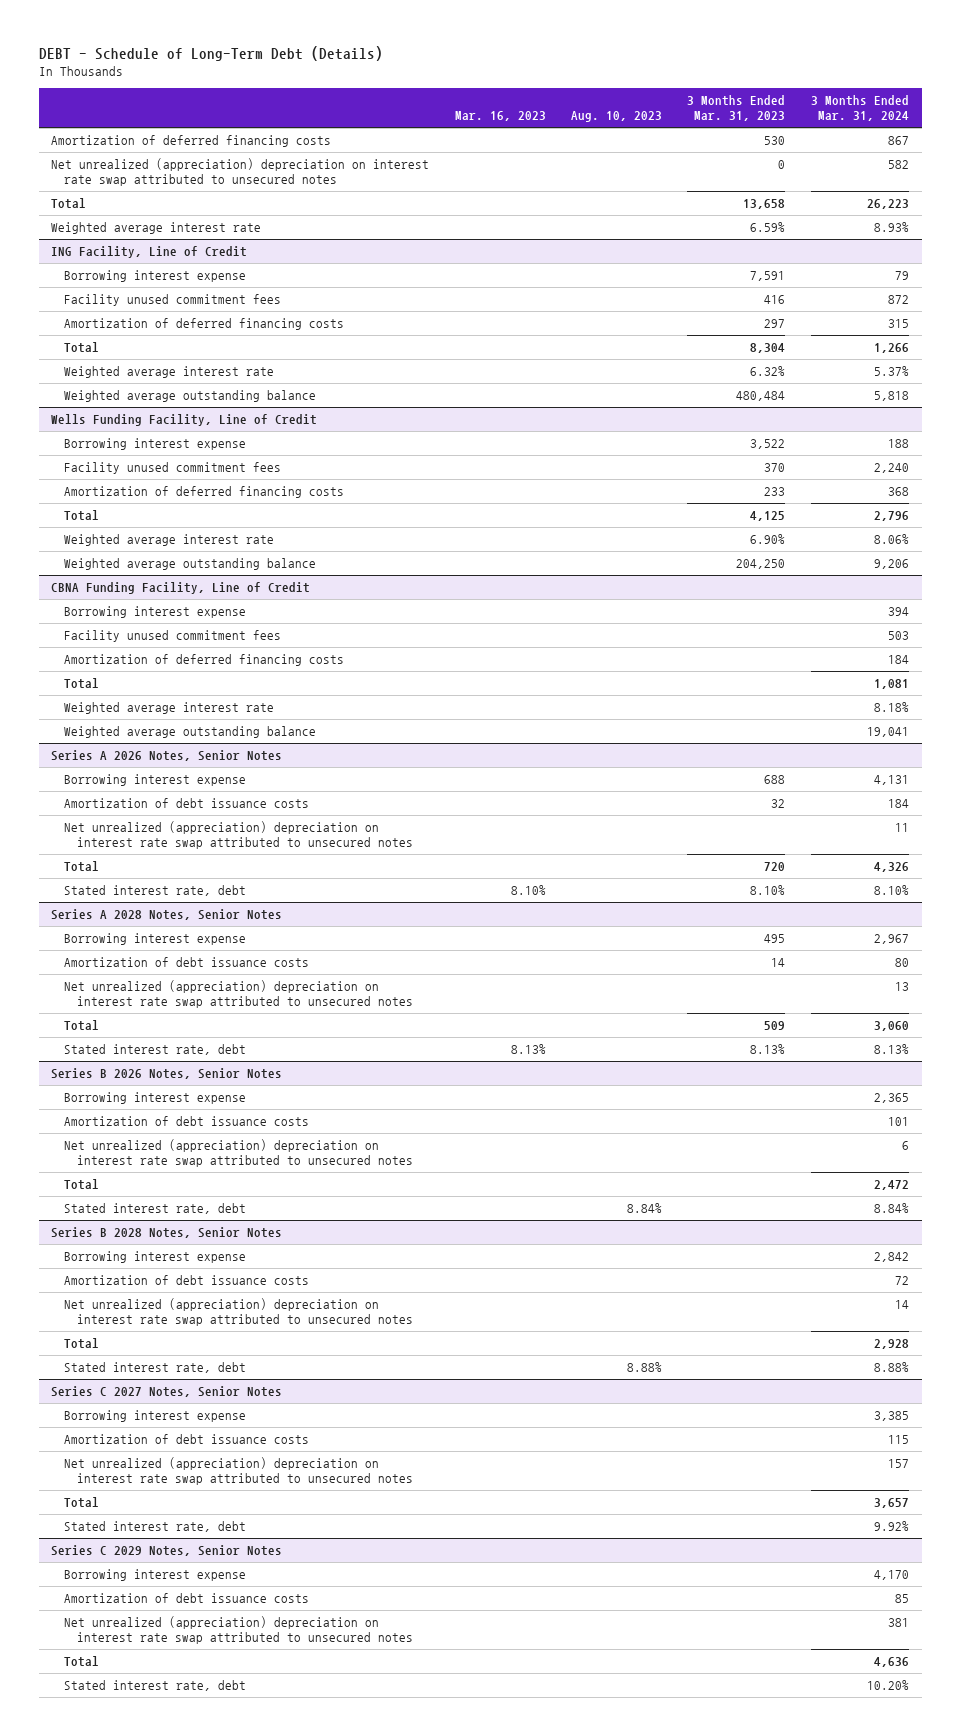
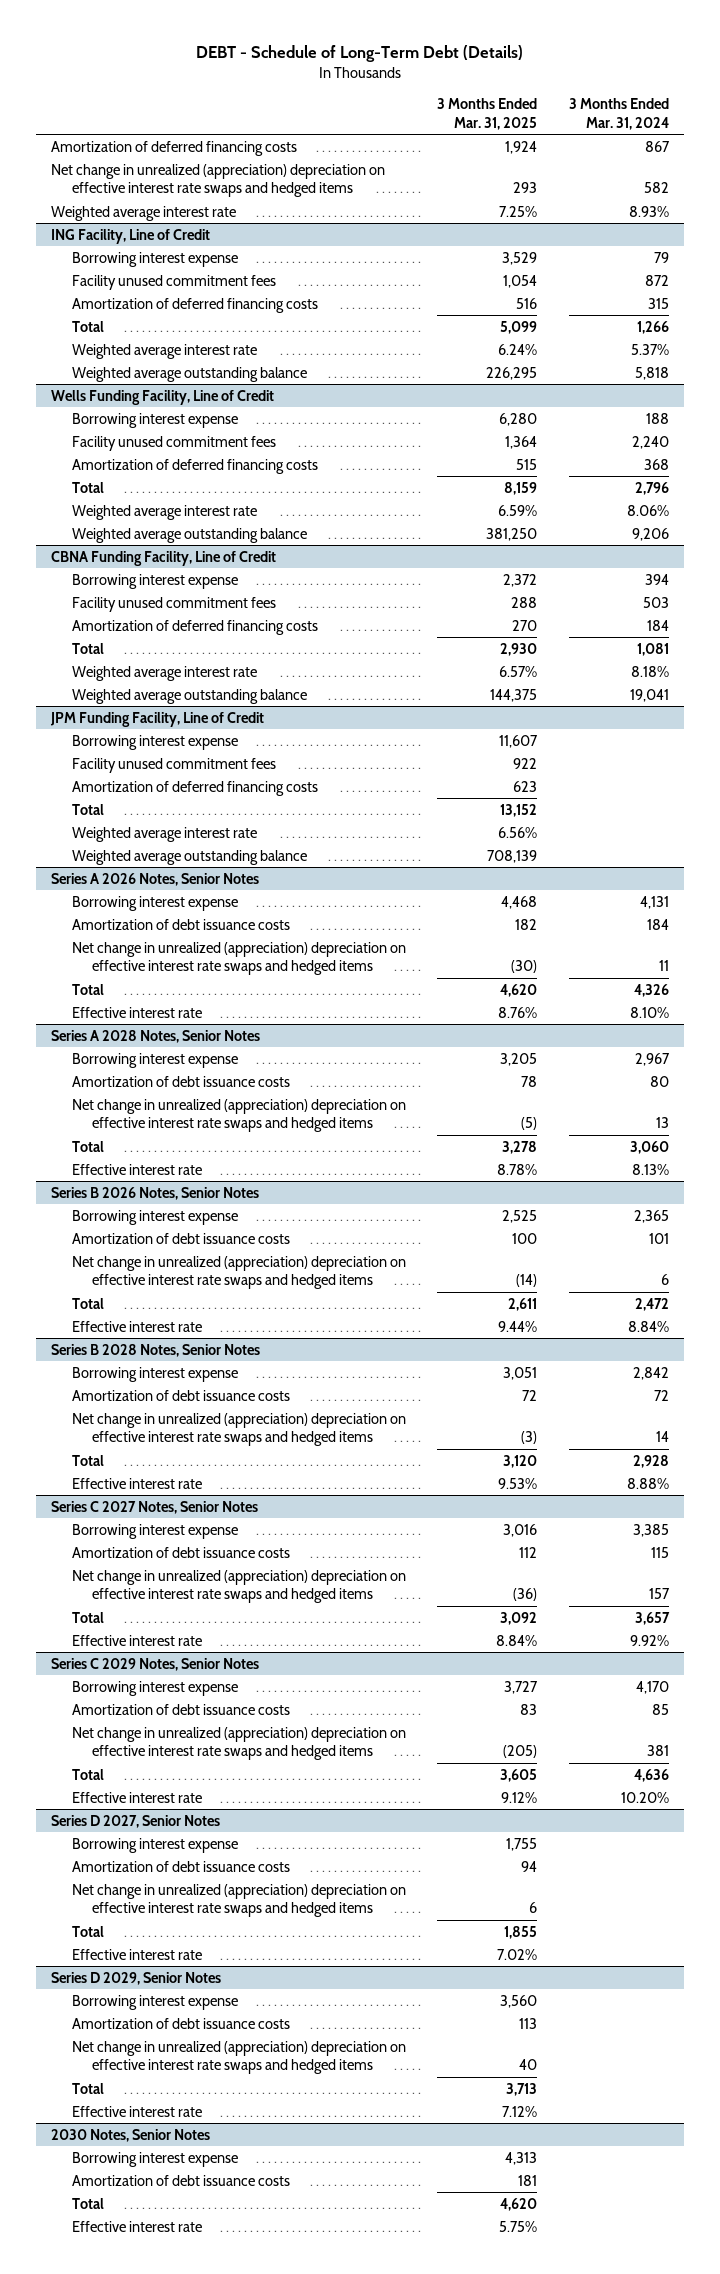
[454,110,546,121] Mar. 16, 2023 -> none
[571,110,663,122] Aug. 10, 2023 -> none
[687,94,786,121] 3 Months Ended Mar. 31, 2023 -> none
none -> [437,97,538,130] 3 Months Ended Mar. 31, 2025
[51,198,87,210] Total -> none
[51,158,430,187] Net unrealized (appreciation) depreciation on interest rate swap attributed to unsecured notes -> [51,163,386,198] Net change in unrealized (appreciation) depreciation on effective interest rate swaps and hedged items
none -> [50,711,265,727] JPM Funding Facility, Line of Credit
none -> [71,734,238,750] Borrowing interest expense
none -> [71,757,276,773] Facility unused commitment fees
none -> [71,780,318,796] Amortization of deferred financing costs
none -> [71,803,104,815] Total
none -> [71,826,257,842] Weighted average interest rate
none -> [71,849,307,865] Weighted average outstanding balance
[64,821,414,850] Net unrealized (appreciation) depreciation on interest rate swap attributed to unsecured notes -> [71,941,406,976] Net change in unrealized (appreciation) depreciation on effective interest rate swaps and hedged items
[64,885,247,897] Stated interest rate, debt -> none
none -> [71,1006,202,1018] Effective interest rate
[64,980,414,1009] Net unrealized (appreciation) depreciation on interest rate swap attributed to unsecured notes -> [71,1098,406,1133] Net change in unrealized (appreciation) depreciation on effective interest rate swaps and hedged items
[64,1044,247,1056] Stated interest rate, debt -> [71,1163,202,1175] Effective interest rate
[64,1139,414,1168] Net unrealized (appreciation) depreciation on interest rate swap attributed to unsecured notes -> [71,1255,406,1290] Net change in unrealized (appreciation) depreciation on effective interest rate swaps and hedged items
[64,1203,247,1215] Stated interest rate, debt -> [71,1320,202,1332] Effective interest rate
[64,1298,414,1327] Net unrealized (appreciation) depreciation on interest rate swap attributed to unsecured notes -> [71,1412,406,1447] Net change in unrealized (appreciation) depreciation on effective interest rate swaps and hedged items
[64,1362,247,1374] Stated interest rate, debt -> [71,1477,202,1489] Effective interest rate
[64,1457,414,1486] Net unrealized (appreciation) depreciation on interest rate swap attributed to unsecured notes -> [71,1569,406,1604] Net change in unrealized (appreciation) depreciation on effective interest rate swaps and hedged items
[64,1521,247,1533] Stated interest rate, debt -> [71,1634,202,1646] Effective interest rate
[64,1616,414,1645] Net unrealized (appreciation) depreciation on interest rate swap attributed to unsecured notes -> [71,1726,406,1761] Net change in unrealized (appreciation) depreciation on effective interest rate swaps and hedged items
[64,1680,247,1692] Stated interest rate, debt -> none
none -> [71,1791,202,1803] Effective interest rate
none -> [51,1814,221,1828] Series D 2027, Senior Notes
none -> [71,1837,238,1853] Borrowing interest expense
none -> [71,1860,290,1872] Amortization of debt issuance costs
none -> [71,1883,406,1918] Net change in unrealized (appreciation) depreciation on effective interest rate swaps and hedged items
none -> [71,1925,104,1937] Total
none -> [71,1948,202,1960] Effective interest rate
none -> [51,1971,222,1985] Series D 2029, Senior Notes
none -> [71,1994,238,2010] Borrowing interest expense
none -> [71,2017,290,2029] Amortization of debt issuance costs
none -> [71,2040,406,2075] Net change in unrealized (appreciation) depreciation on effective interest rate swaps and hedged items
none -> [71,2082,104,2094] Total
none -> [71,2105,202,2117] Effective interest rate
none -> [51,2128,211,2142] 2030 Notes, Senior Notes
none -> [71,2151,238,2167] Borrowing interest expense
none -> [71,2174,290,2186] Amortization of debt issuance costs
none -> [71,2197,104,2209] Total
none -> [71,2220,202,2232] Effective interest rate

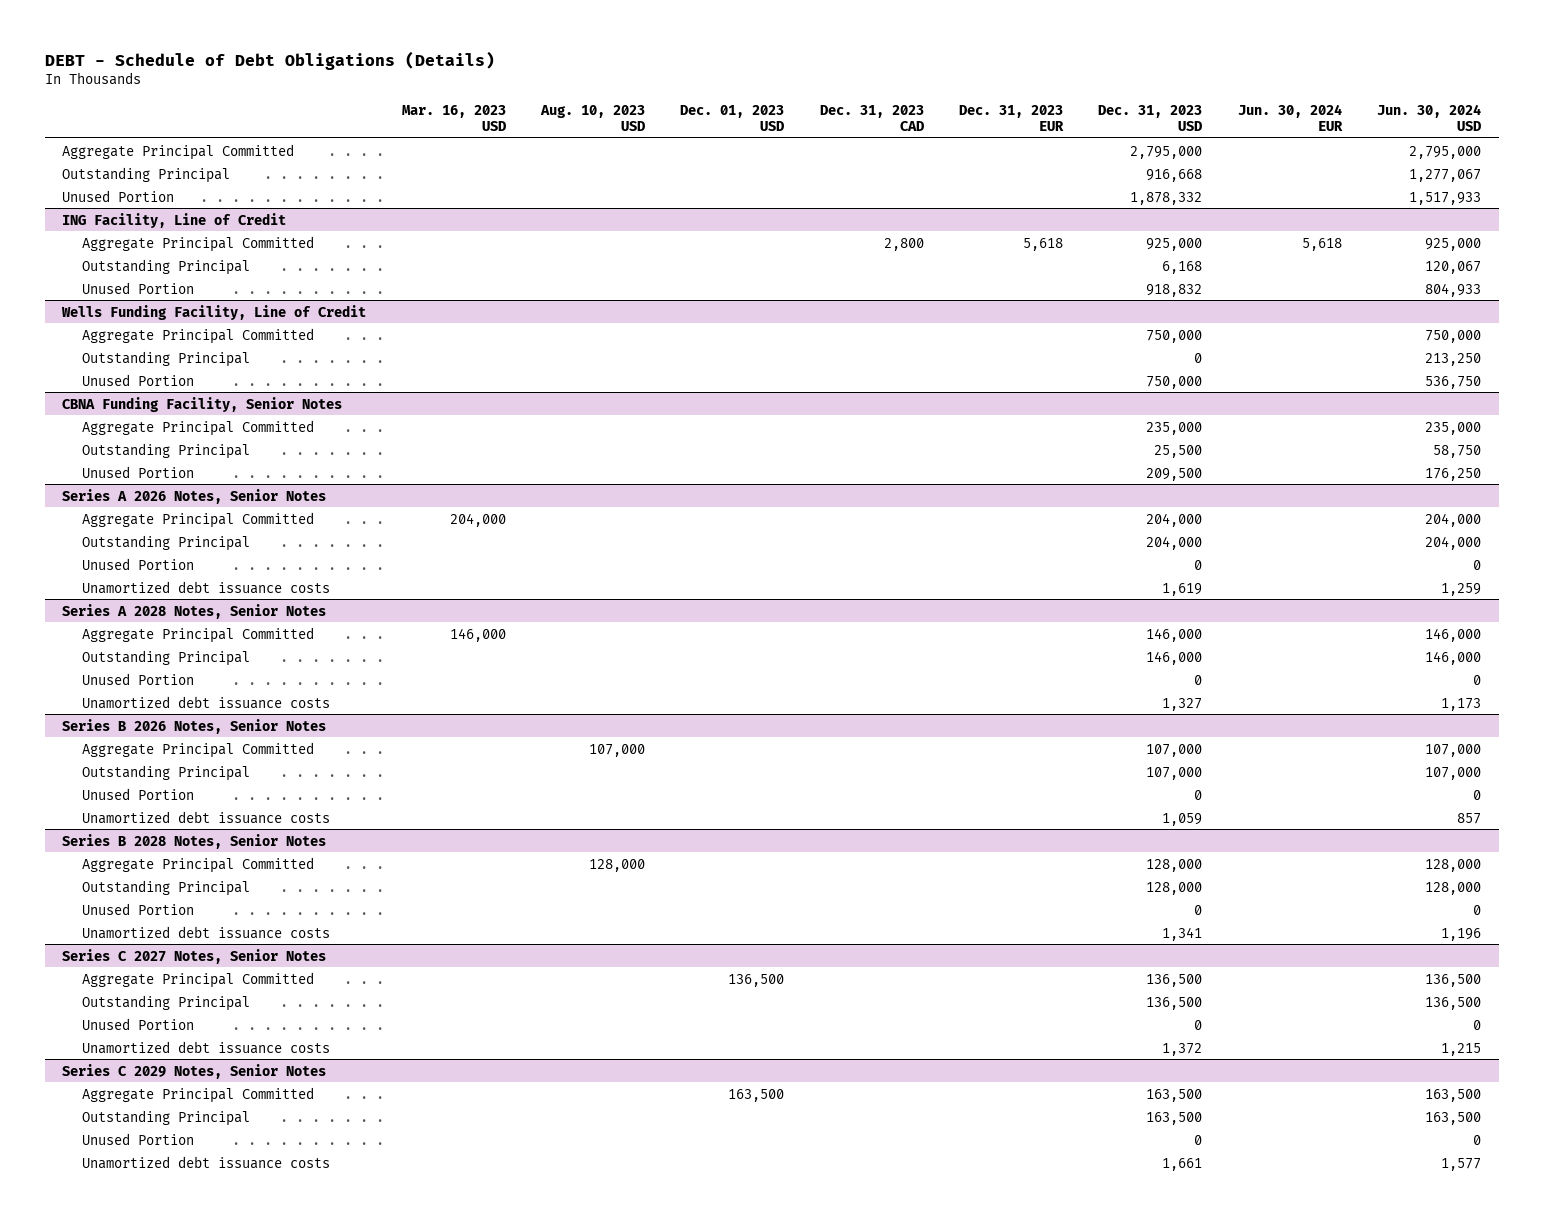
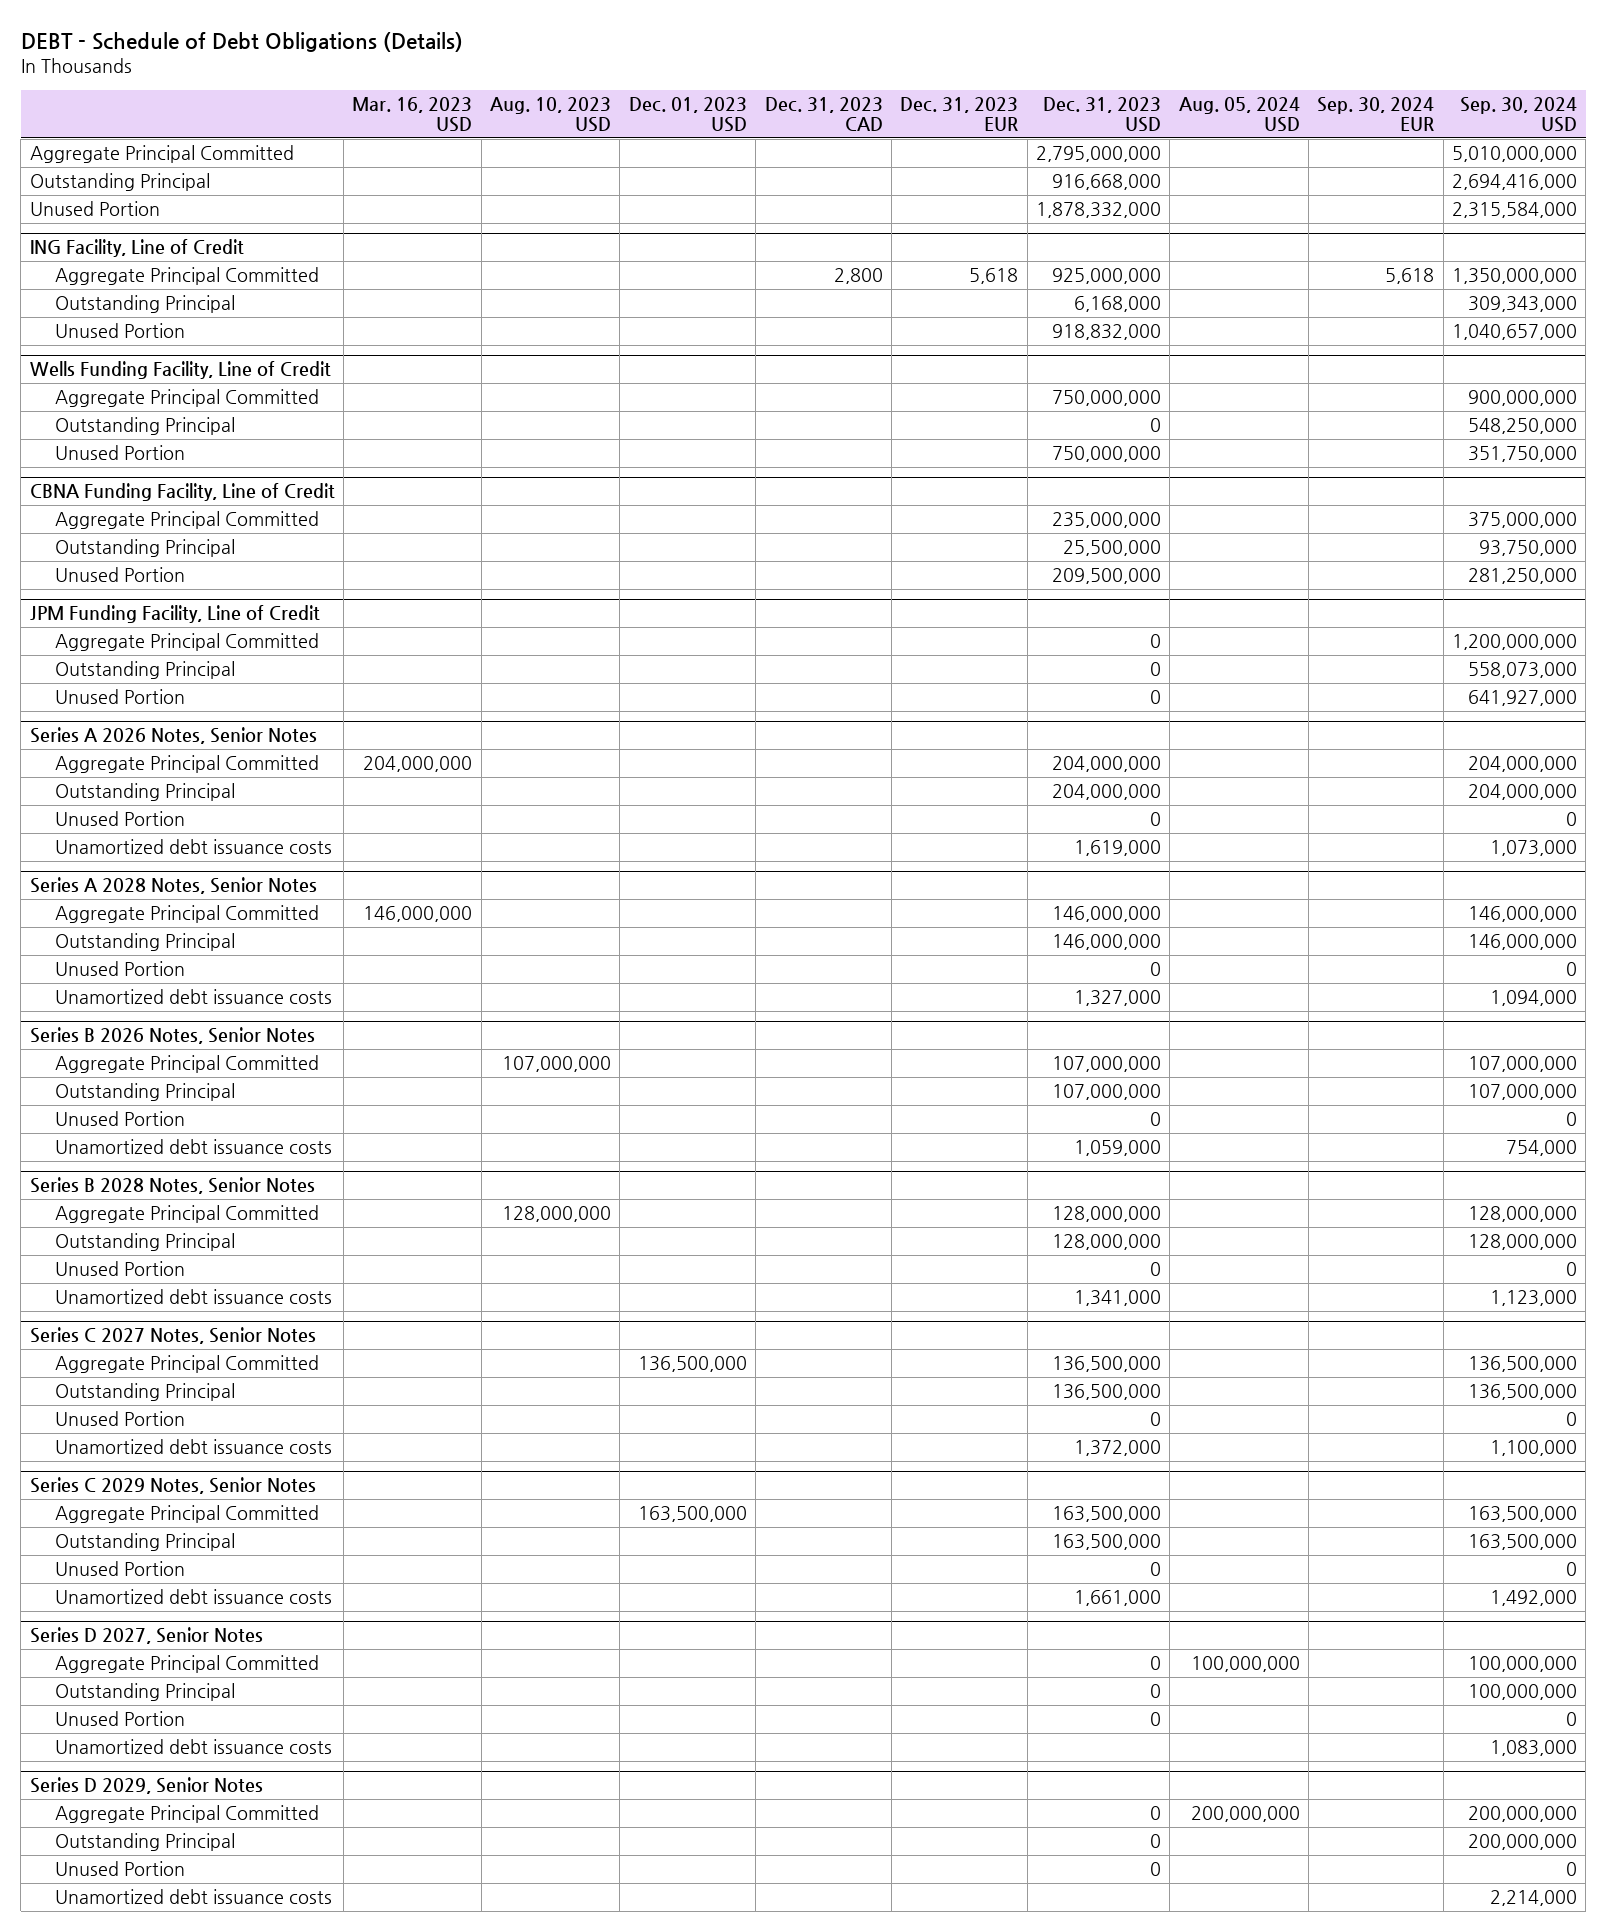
[1237,103,1343,131] Jun. 30, 2024 EUR -> none
[1376,103,1481,131] Jun. 30, 2024 USD -> none
none -> [1178,96,1300,133] Aug. 05, 2024 USD
none -> [1317,96,1435,132] Sep. 30, 2024 EUR
none -> [1460,96,1578,133] Sep. 30, 2024 USD
[1130,145,1203,159] 2,795,000 -> [1035,145,1161,162] 2,795,000,000
[1146,168,1203,182] 916,668 -> [1051,173,1161,190] 916,668,000
[1130,191,1203,205] 1,878,332 -> [1035,201,1161,218] 1,878,332,000
[1146,237,1203,251] 925,000 -> [1051,267,1161,284] 925,000,000
[1162,260,1203,274] 6,168 -> [1073,295,1161,312] 6,168,000
[1146,283,1203,297] 918,832 -> [1051,323,1161,340] 918,832,000
[1146,329,1203,343] 750,000 -> [1051,389,1161,406] 750,000,000
[62,396,343,412] CBNA Funding Facility, Senior Notes -> none
[1146,375,1203,389] 750,000 -> [1051,445,1161,462] 750,000,000
none -> [29,483,335,502] CBNA Funding Facility, Line of Credit
[1146,421,1203,435] 235,000 -> [1051,511,1161,528] 235,000,000
[1154,444,1203,458] 25,500 -> [1062,539,1161,556] 25,500,000
[1146,467,1203,481] 209,500 -> [1051,567,1161,584] 209,500,000
none -> [29,605,320,624] JPM Funding Facility, Line of Credit
none -> [54,632,319,651] Aggregate Principal Committed
none -> [54,660,235,679] Outstanding Principal
none -> [54,688,185,704] Unused Portion
[449,512,506,527] 204,000 -> [363,755,473,772] 204,000,000
[1146,512,1203,527] 204,000 -> [1051,755,1161,772] 204,000,000
[1146,535,1203,550] 204,000 -> [1051,783,1161,800] 204,000,000
[1162,582,1203,596] 1,619 -> [1073,839,1161,856] 1,619,000
[449,627,506,642] 146,000 -> [363,905,473,922] 146,000,000
[1146,627,1203,642] 146,000 -> [1051,905,1161,922] 146,000,000
[1146,650,1203,665] 146,000 -> [1051,933,1161,950] 146,000,000
[1162,697,1203,711] 1,327 -> [1073,989,1161,1006] 1,327,000
[588,743,645,757] 107,000 -> [502,1055,612,1072] 107,000,000
[1146,743,1203,757] 107,000 -> [1051,1055,1161,1072] 107,000,000
[1146,766,1203,780] 107,000 -> [1051,1083,1161,1100] 107,000,000
[1162,812,1203,826] 1,059 -> [1073,1139,1161,1156] 1,059,000
[588,858,645,872] 128,000 -> [502,1205,612,1222] 128,000,000
[1146,858,1203,872] 128,000 -> [1051,1205,1161,1222] 128,000,000
[1146,881,1203,895] 128,000 -> [1051,1233,1161,1250] 128,000,000
[1162,926,1203,941] 1,341 -> [1073,1289,1161,1306] 1,341,000
[728,973,785,987] 136,500 -> [637,1355,747,1372] 136,500,000
[1146,973,1203,987] 136,500 -> [1051,1355,1161,1372] 136,500,000
[1146,996,1203,1010] 136,500 -> [1051,1383,1161,1400] 136,500,000
[1162,1042,1203,1056] 1,372 -> [1073,1439,1161,1456] 1,372,000
[728,1088,785,1102] 163,500 -> [637,1505,747,1522] 163,500,000
[1146,1088,1203,1102] 163,500 -> [1051,1505,1161,1522] 163,500,000
[1146,1111,1203,1125] 163,500 -> [1051,1533,1161,1550] 163,500,000
[1162,1157,1203,1171] 1,661 -> [1073,1589,1161,1606] 1,661,000
none -> [29,1627,263,1645] Series D 2027, Senior Notes
none -> [54,1654,319,1673] Aggregate Principal Committed
none -> [54,1682,235,1701] Outstanding Principal
none -> [54,1710,185,1726] Unused Portion
none -> [54,1738,332,1754] Unamortized debt issuance costs
none -> [29,1777,263,1795] Series D 2029, Senior Notes
none -> [54,1804,319,1823] Aggregate Principal Committed
none -> [54,1832,235,1851] Outstanding Principal
none -> [54,1860,185,1876] Unused Portion
none -> [54,1888,332,1904] Unamortized debt issuance costs

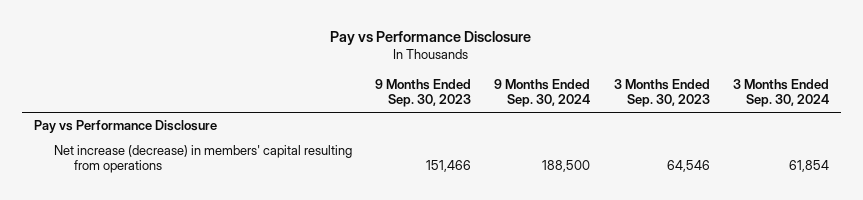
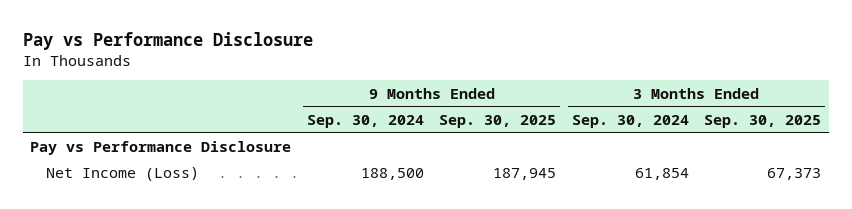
[375,79,472,108] 9 Months Ended Sep. 30, 2023 -> none
[613,79,710,108] 3 Months Ended Sep. 30, 2023 -> none
none -> [439,115,557,129] Sep. 30, 2025
none -> [704,115,822,129] Sep. 30, 2025
[53,145,352,174] Net increase (decrease) in members' capital resulting from operations -> [45,167,199,182] Net Income (Loss)

